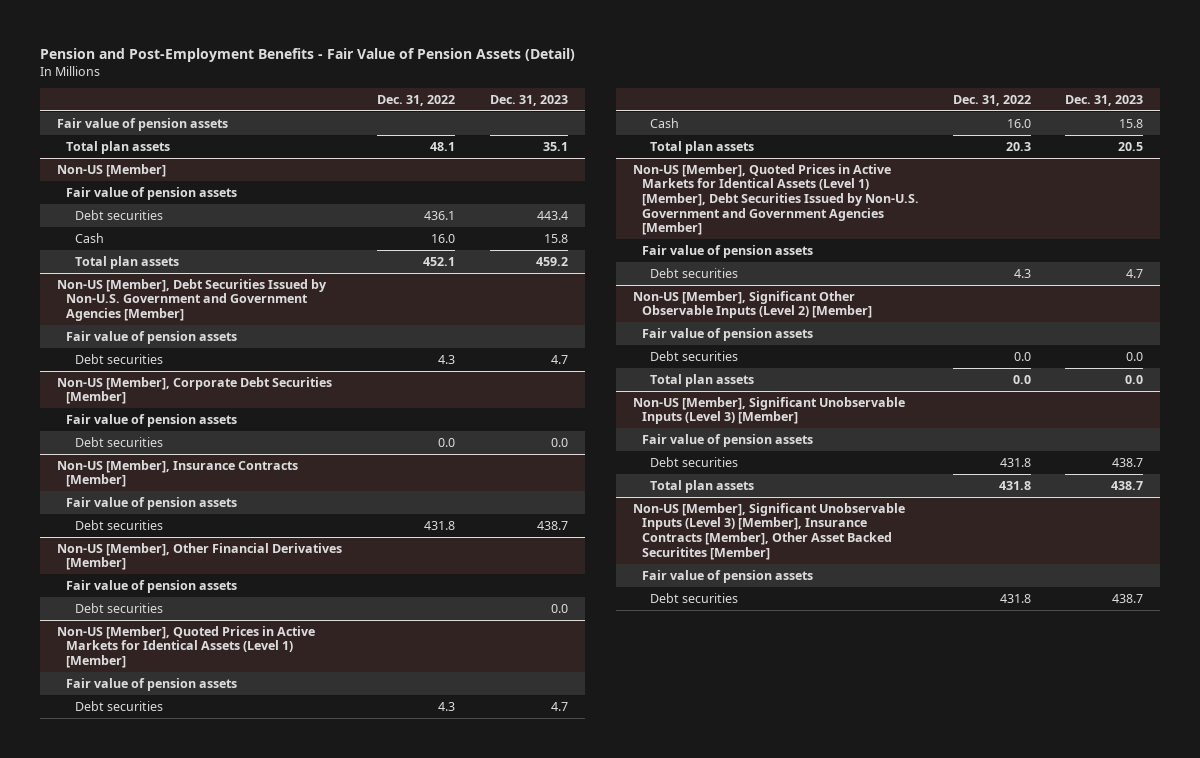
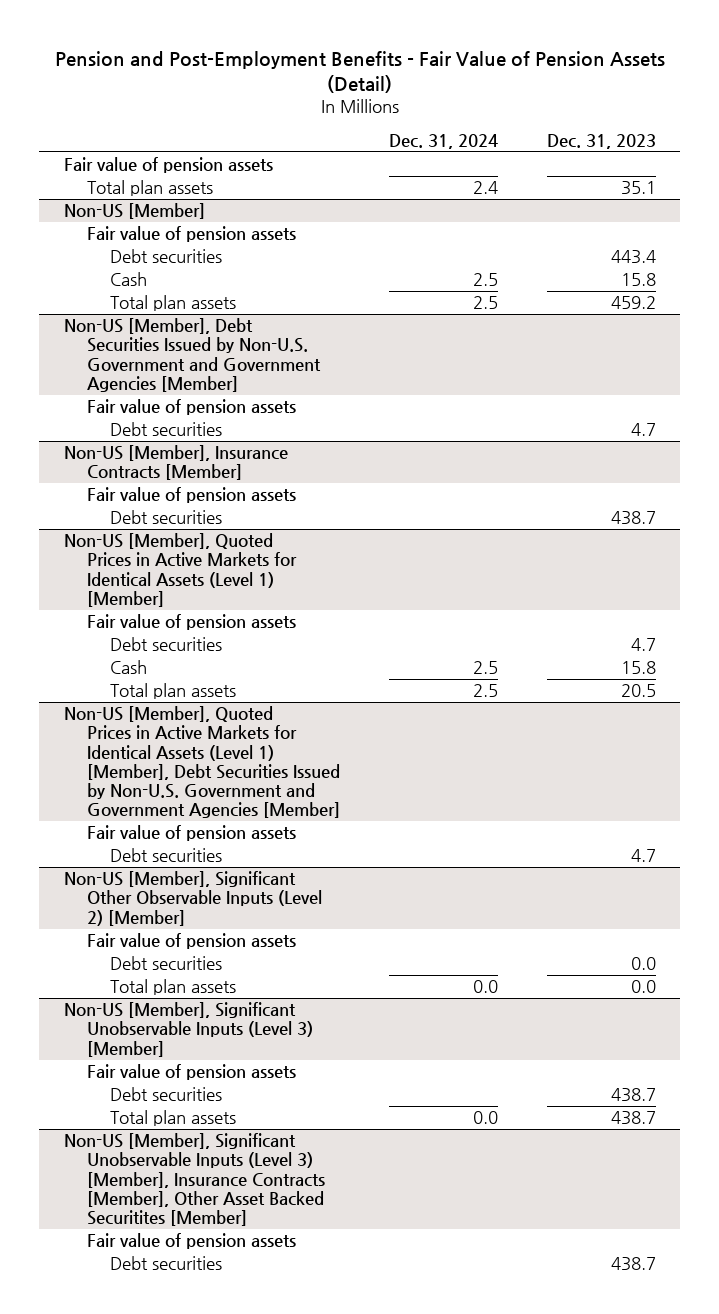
[377,94,456,106] Dec. 31, 2022 -> none
none -> [388,133,498,149] Dec. 31, 2024
[57,376,333,405] Non-US [Member], Corporate Debt Securities [Member] -> none
[66,413,238,427] Fair value of pension assets -> none
[74,436,163,447] Debt securities -> none
[57,542,343,571] Non-US [Member], Other Financial Derivatives [Member] -> none
[66,579,238,593] Fair value of pension assets -> none
[74,602,163,613] Debt securities -> none

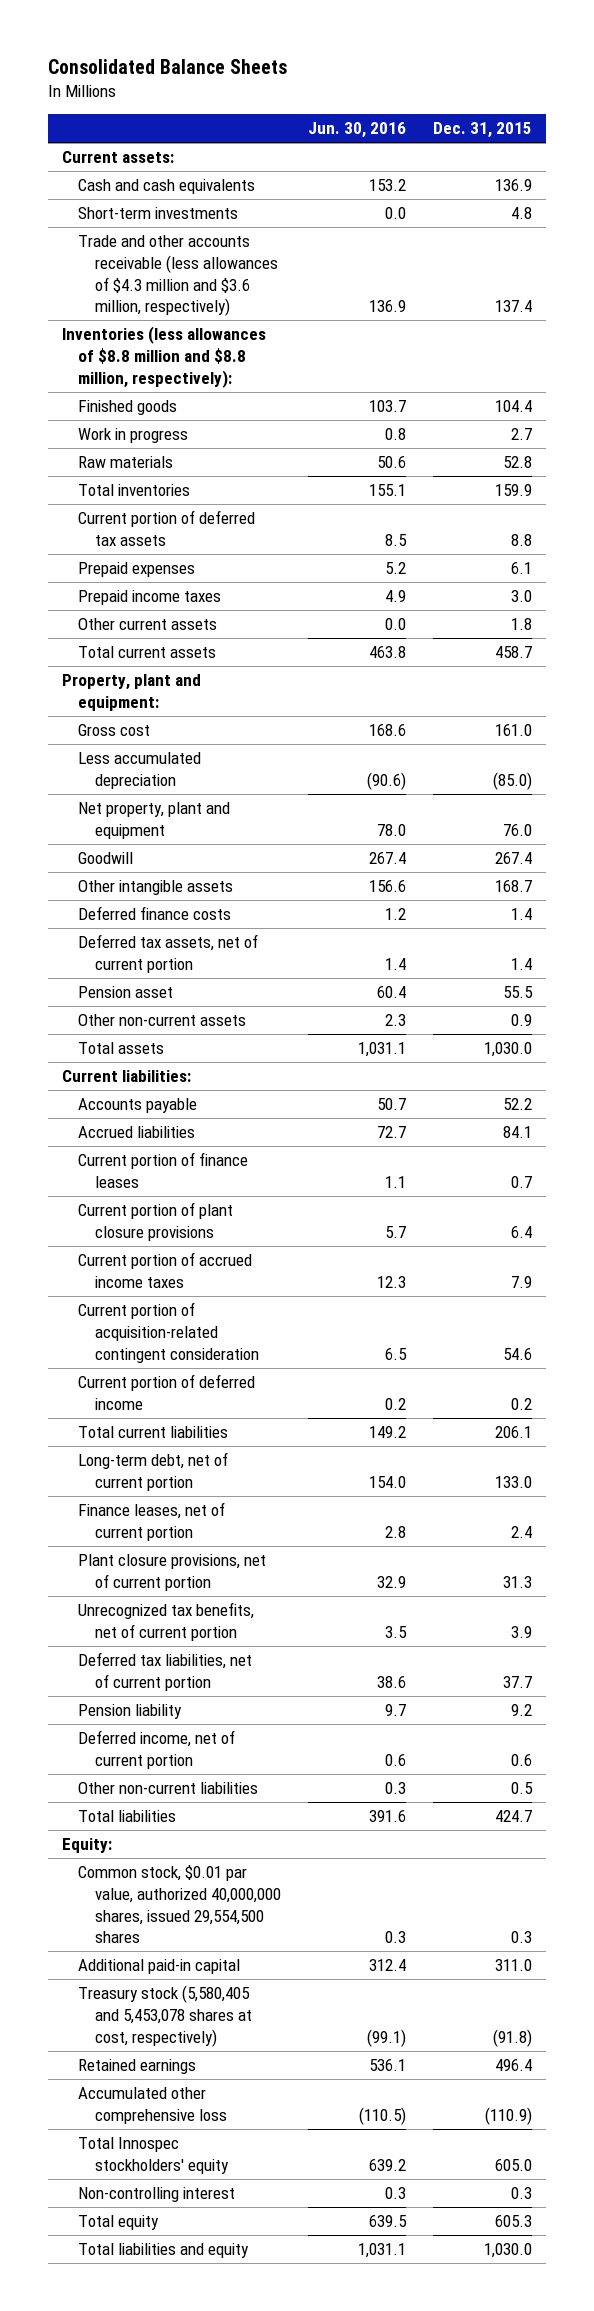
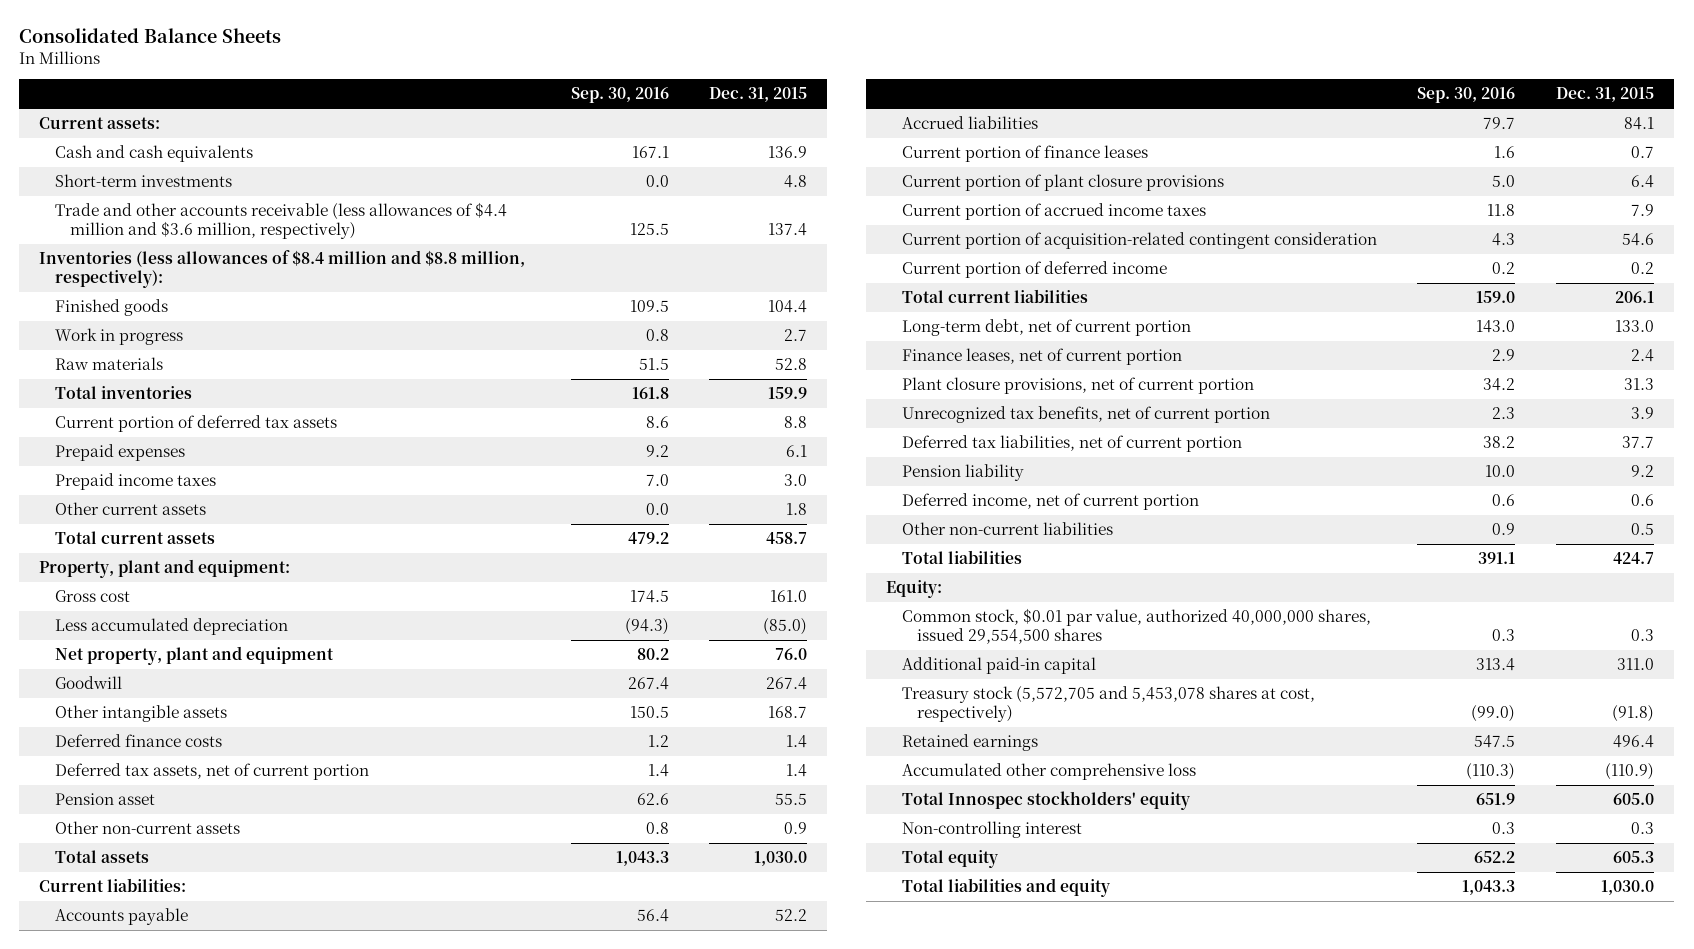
[308,122,407,139] Jun. 30, 2016 -> none
none -> [570,87,669,104] Sep. 30, 2016
[78,235,279,317] Trade and other accounts receivable (less allowances of $4.3 million and $3.6 million, respectively) -> [54,201,507,240] Trade and other accounts receivable (less allowances of $4.4 million and $3.6 million, respectively)
[61,326,266,388] Inventories (less allowances of $8.8 million and $8.8 million, respectively): -> [39,249,526,289] Inventories (less allowances of $8.4 million and $8.8 million, respectively):
[78,1985,253,2047] Treasury stock (5,580,405 and 5,453,078 shares at cost, respectively) -> [901,685,1315,723] Treasury stock (5,572,705 and 5,453,078 shares at cost, respectively)

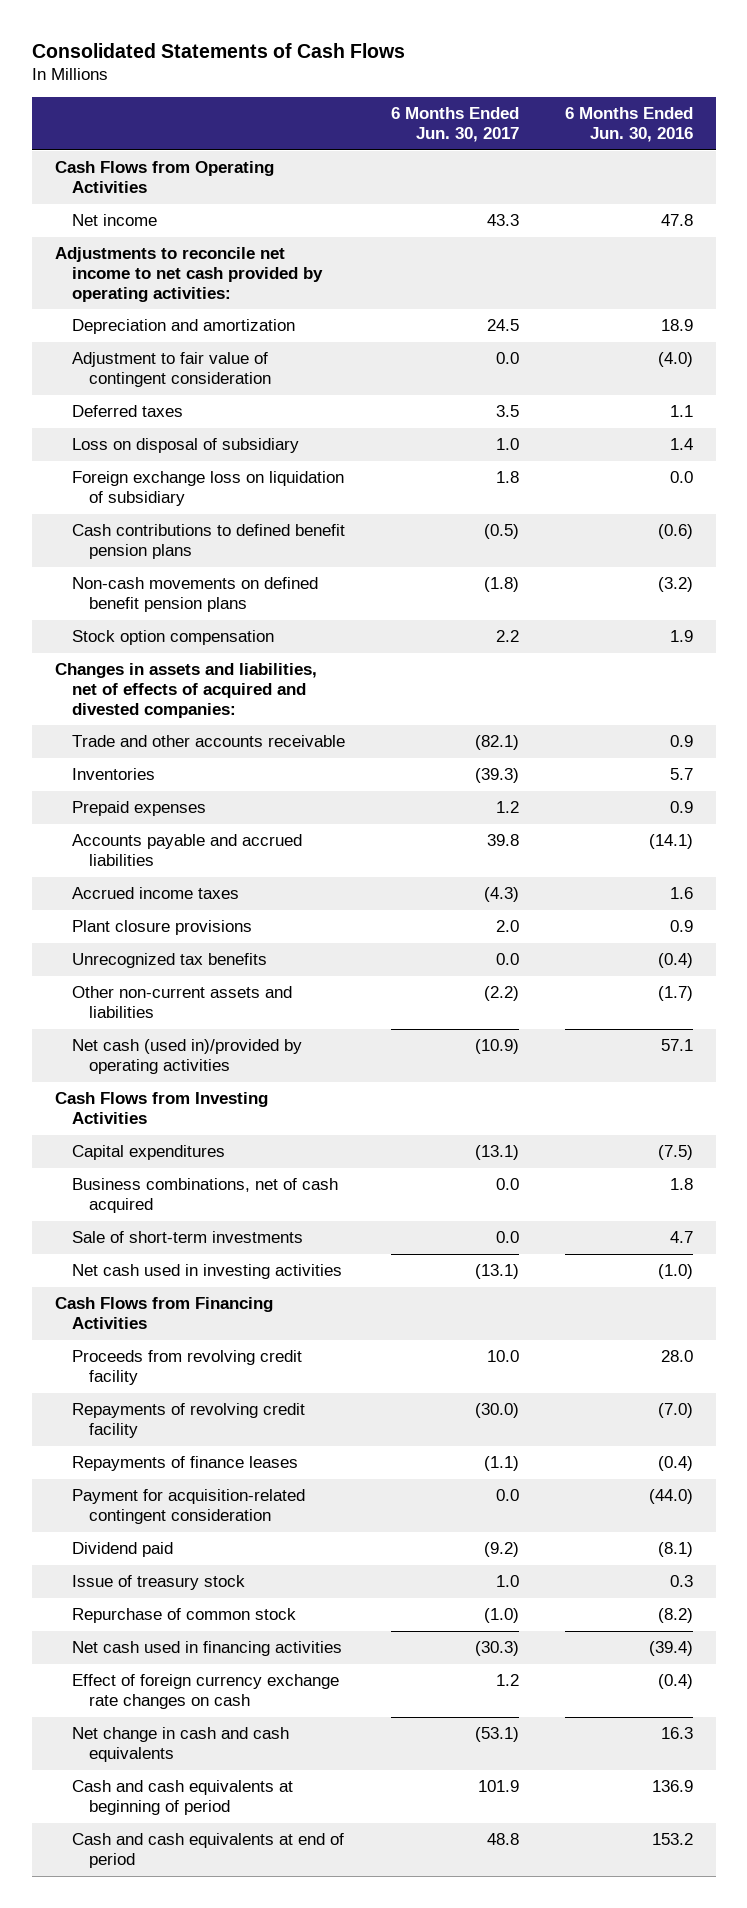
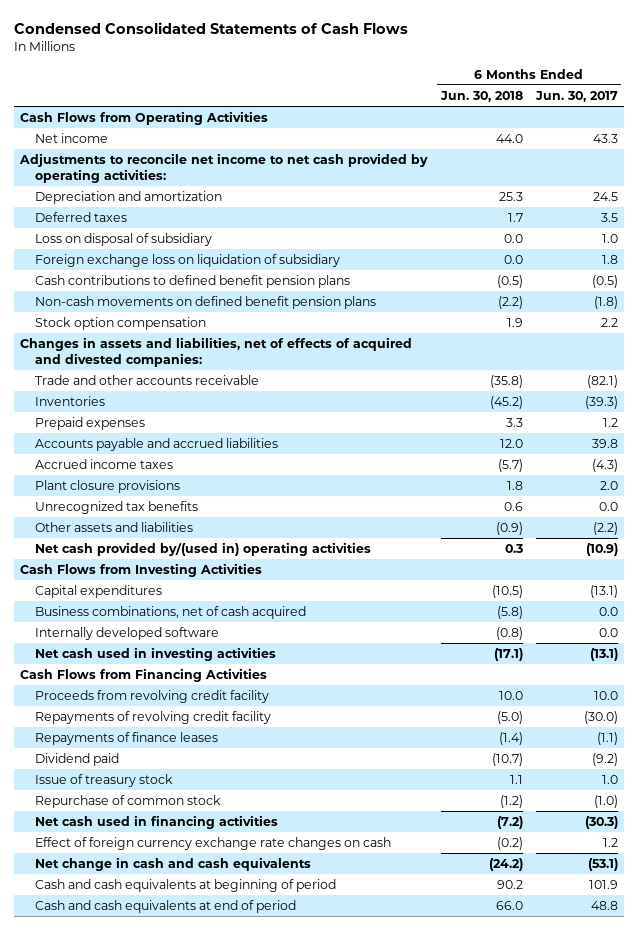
[31,42,405,58] Consolidated Statements of Cash Flows -> [13,21,408,34] Condensed Consolidated Statements of Cash Flows
[564,107,693,143] 6 Months Ended Jun. 30, 2016 -> none
none -> [439,91,523,103] Jun. 30, 2018
[71,352,272,388] Adjustment to fair value of contingent consideration -> none
[71,986,292,1019] Other non-current assets and liabilities -> [34,522,193,533] Other assets and liabilities
[71,1039,302,1075] Net cash (used in)/provided by operating activities -> [34,542,371,557] Net cash provided by/(used in) operating activities
[71,1231,303,1244] Sale of short-term investments -> none
none -> [34,627,219,641] Internally developed software
[71,1489,305,1525] Payment for acquisition-related contingent consideration -> none

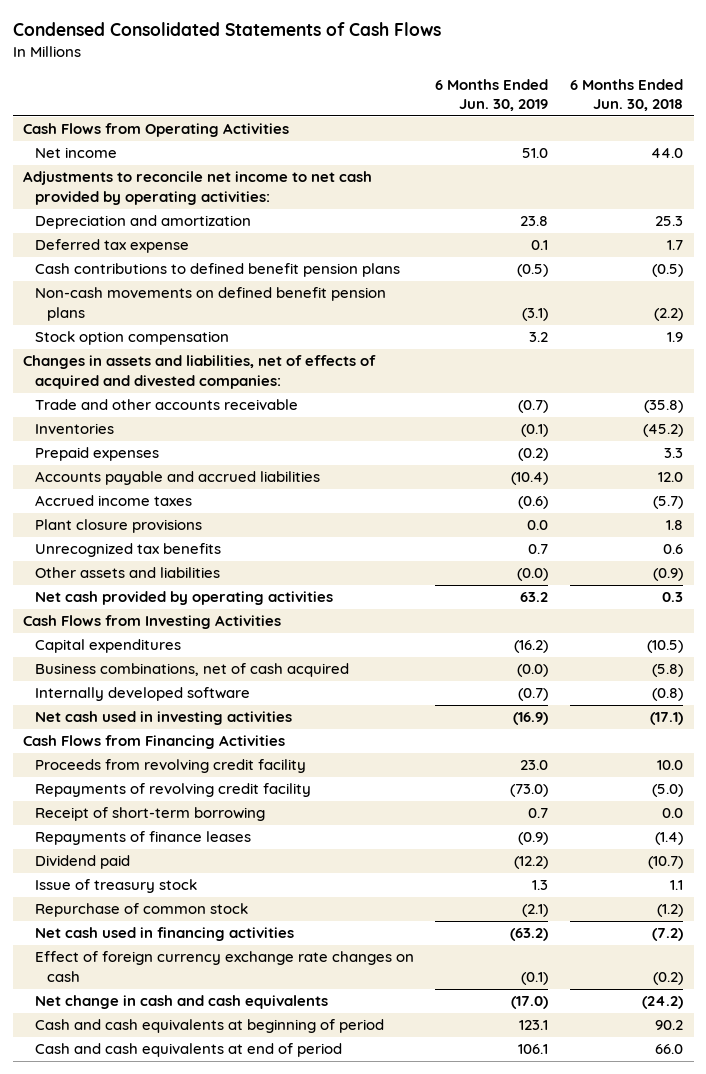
[534,91,618,103] Jun. 30, 2017 -> none
none -> [435,78,549,112] 6 Months Ended Jun. 30, 2019
[34,233,212,247] Loss on disposal of subsidiary -> none
[34,254,340,268] Foreign exchange loss on liquidation of subsidiary -> none
[34,212,127,223] Deferred taxes -> [35,239,190,254] Deferred tax expense
[34,542,371,557] Net cash provided by/(used in) operating activities -> [35,591,334,606] Net cash provided by operating activities
none -> [35,807,266,822] Receipt of short-term borrowing

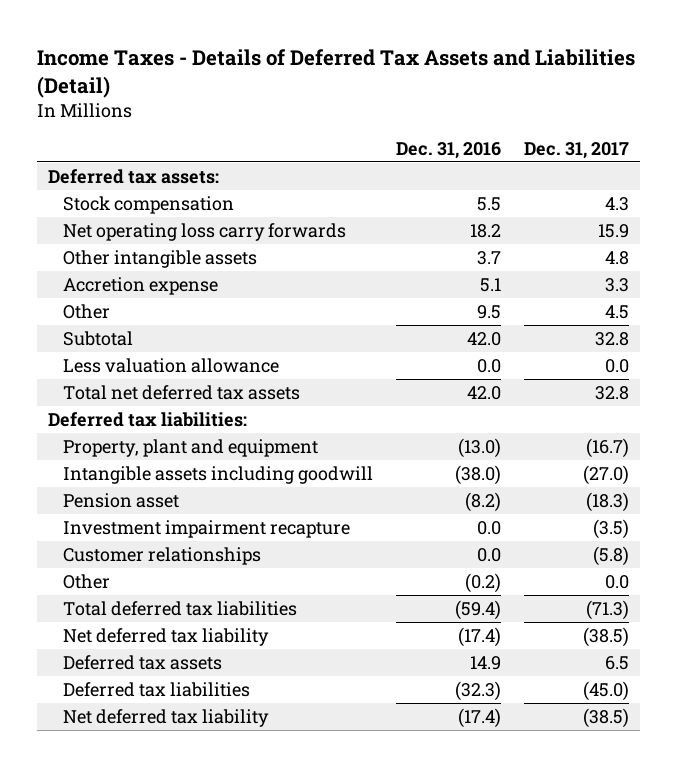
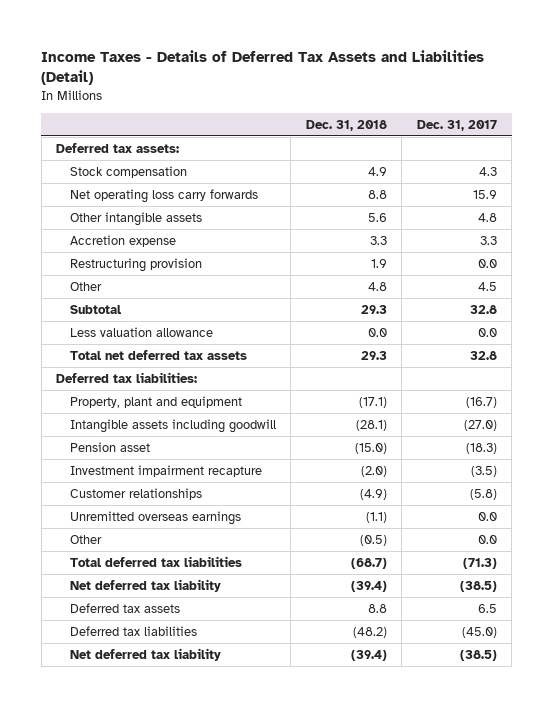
[395,141,501,159] Dec. 31, 2016 -> none
none -> [305,119,387,131] Dec. 31, 2018
none -> [69,257,202,272] Restructuring provision
none -> [69,510,241,525] Unremitted overseas earnings

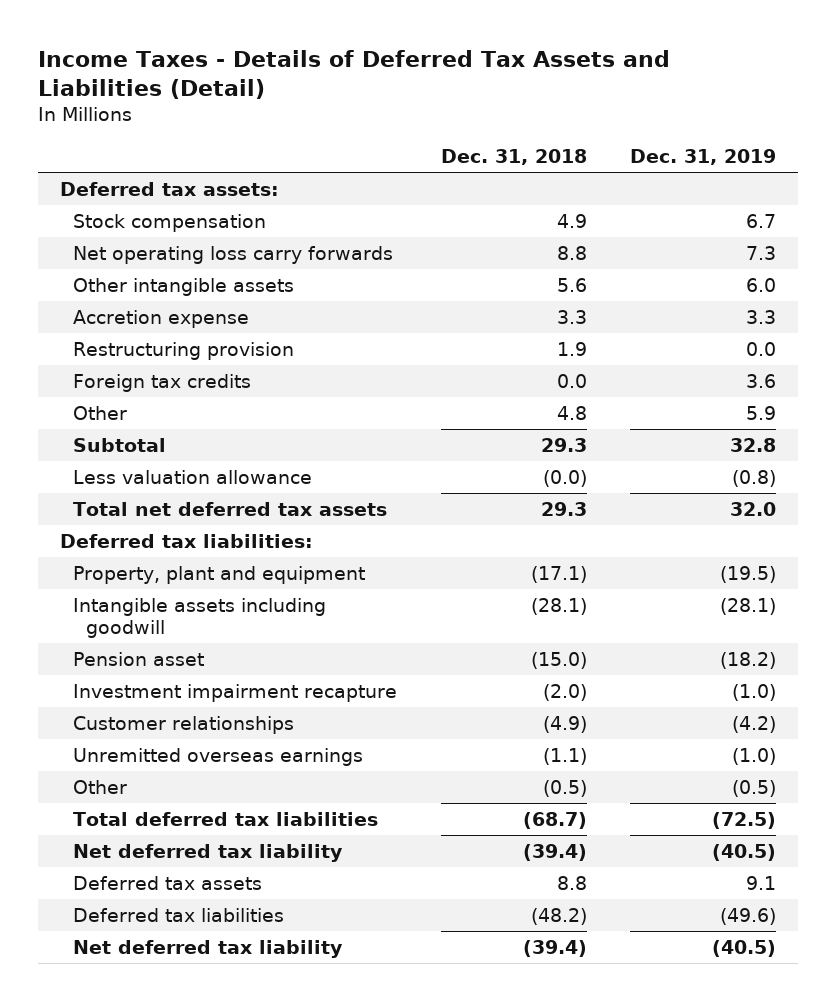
[416,119,497,131] Dec. 31, 2017 -> none
none -> [630,149,777,166] Dec. 31, 2019
none -> [72,373,251,392] Foreign tax credits
[367,327,387,337] 0.0 -> [542,469,587,487] (0.0)

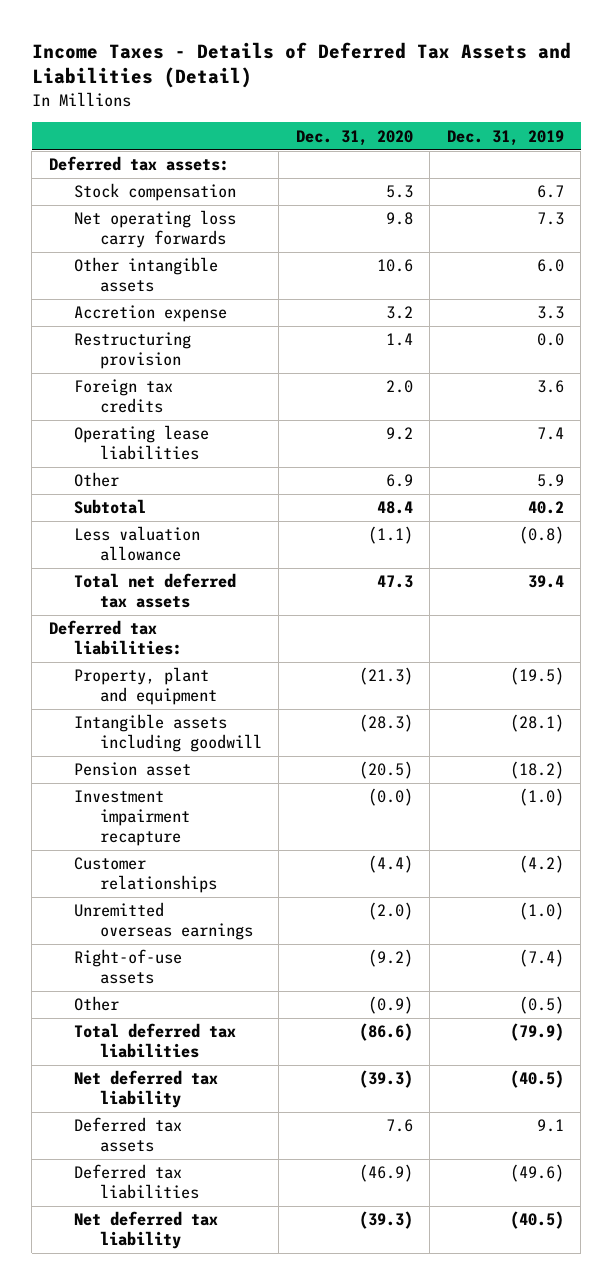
[440,149,587,166] Dec. 31, 2018 -> none
none -> [295,129,413,146] Dec. 31, 2020
none -> [74,425,210,461] Operating lease liabilities
[730,437,777,452] 32.8 -> [527,501,564,515] 40.2
[730,501,777,516] 32.0 -> [527,575,564,589] 39.4
none -> [74,949,183,985] Right-of-use assets
[712,811,777,829] (72.5) -> [509,1023,564,1042] (79.9)

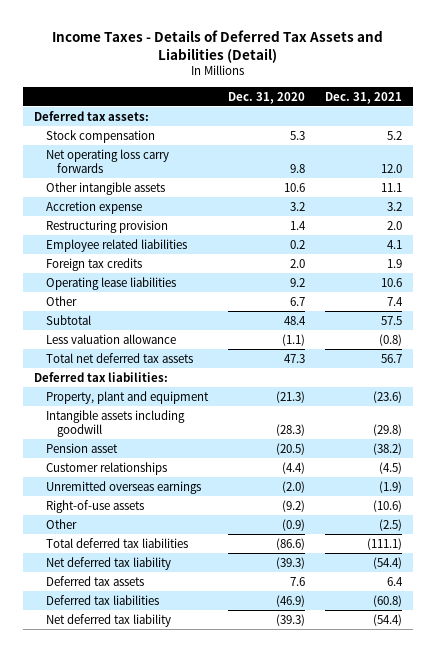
[446,129,564,146] Dec. 31, 2019 -> none
none -> [325,91,403,104] Dec. 31, 2021
none -> [45,238,187,252] Employee related liabilities
[385,474,413,488] 6.9 -> [289,296,305,306] 6.7
[74,790,190,846] Investment impairment recapture -> none

